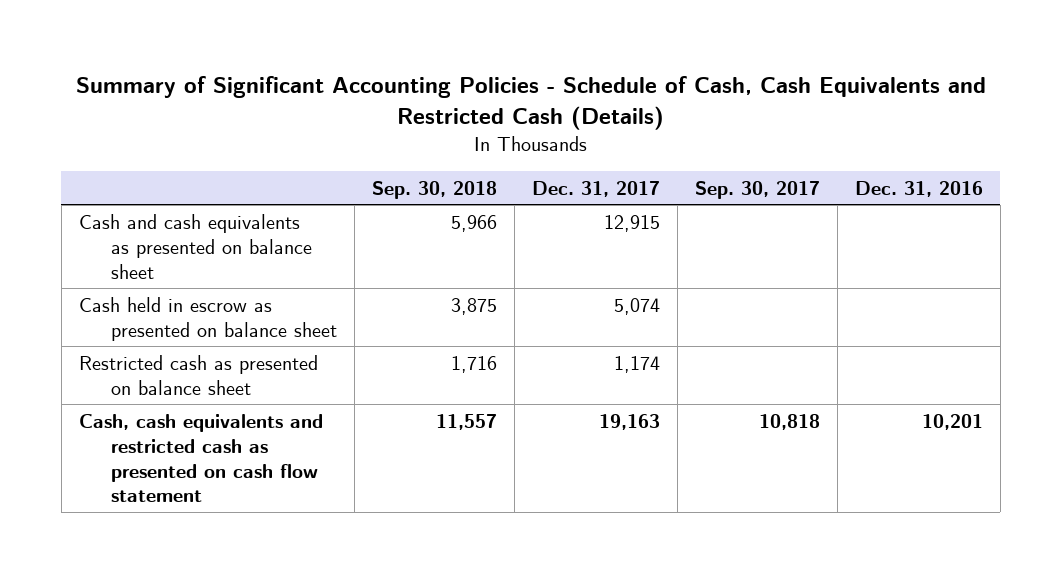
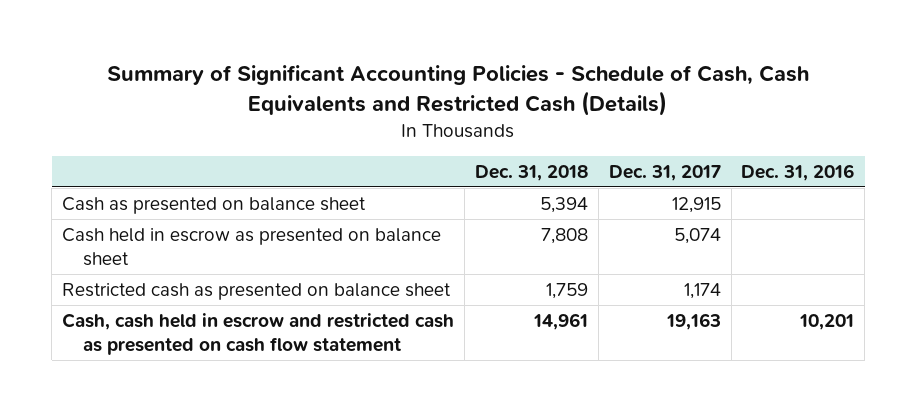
[371,180,497,199] Sep. 30, 2018 -> none
[694,180,820,199] Sep. 30, 2017 -> none
none -> [474,165,588,182] Dec. 31, 2018
[78,213,312,279] Cash and cash equivalents as presented on balance sheet -> [61,196,366,214] Cash as presented on balance sheet
[78,413,323,503] Cash, cash equivalents and restricted cash as presented on cash flow statement -> [61,312,454,355] Cash, cash held in escrow and restricted cash as presented on cash flow statement

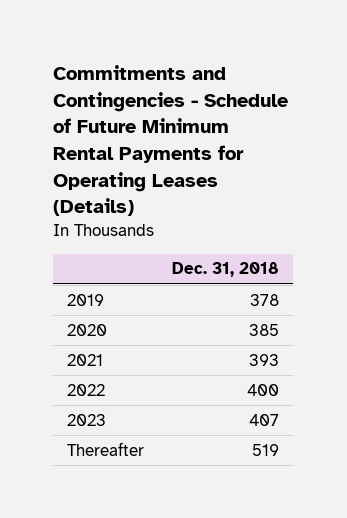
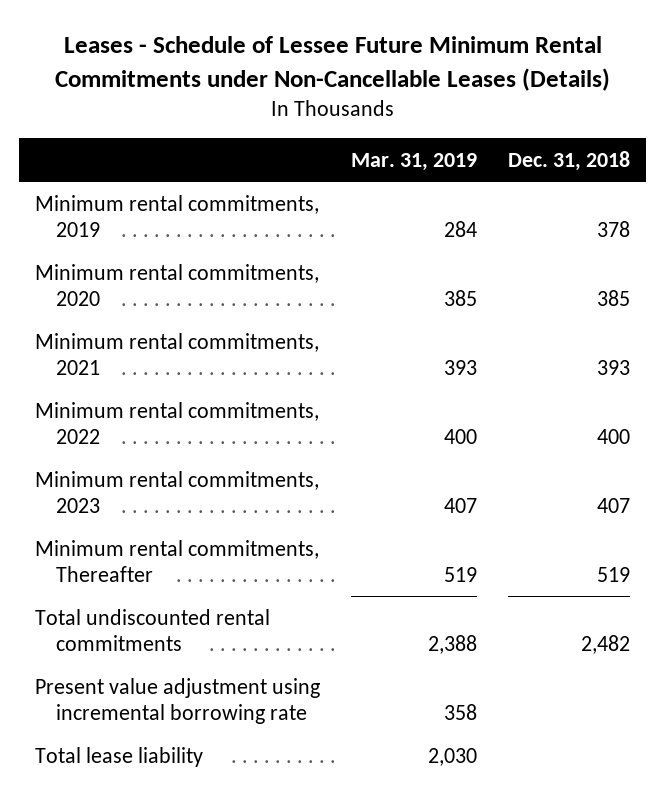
[53,65,289,217] Commitments and Contingencies - Schedule of Future Minimum Rental Payments for Operating Leases (Details) -> [54,36,610,91] Leases - Schedule of Lessee Future Minimum Rental Commitments under Non-Cancellable Leases (Details)
none -> [351,152,478,171] Mar. 31, 2019
[67,293,105,306] 2019 -> [34,194,319,237] Minimum rental commitments, 2019
[67,323,108,336] 2020 -> [34,263,319,306] Minimum rental commitments, 2020
[67,353,104,366] 2021 -> [34,332,319,375] Minimum rental commitments, 2021
[67,383,106,396] 2022 -> [34,401,319,444] Minimum rental commitments, 2022
[67,413,107,426] 2023 -> [34,470,319,513] Minimum rental commitments, 2023
[67,441,145,456] Thereafter -> [34,539,319,582] Minimum rental commitments, Thereafter
none -> [34,608,270,651] Total undiscounted rental commitments
none -> [34,677,320,724] Present value adjustment using incremental borrowing rate
none -> [34,746,203,767] Total lease liability

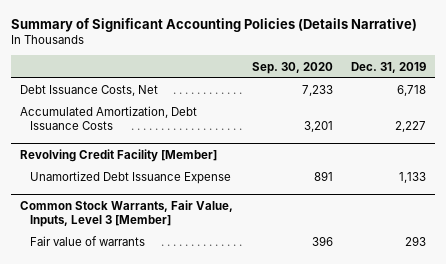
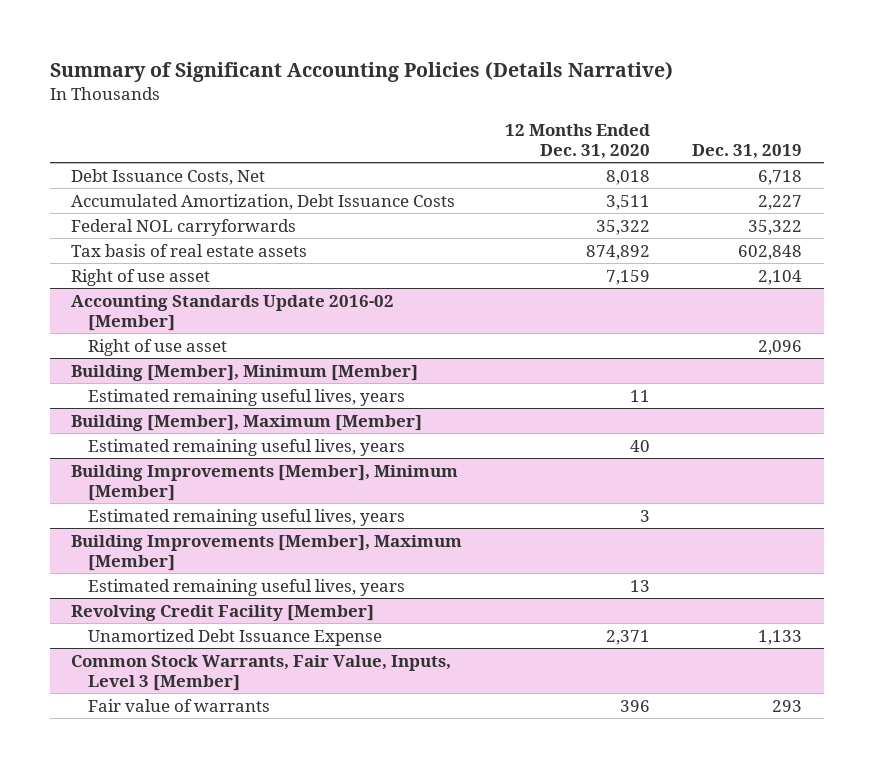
[251,61,333,74] Sep. 30, 2020 -> none
none -> [504,123,650,159] 12 Months Ended Dec. 31, 2020
none -> [71,218,297,236] Federal NOL carryforwards
none -> [71,243,308,257] Tax basis of real estate assets
none -> [71,268,211,286] Right of use asset
none -> [71,294,395,332] Accounting Standards Update 2016-02 [Member]
none -> [87,338,227,356] Right of use asset
none -> [71,364,419,381] Building [Member], Minimum [Member]
none -> [87,388,405,406] Estimated remaining useful lives, years
none -> [71,414,423,431] Building [Member], Maximum [Member]
none -> [87,438,405,456] Estimated remaining useful lives, years
none -> [71,464,459,502] Building Improvements [Member], Minimum [Member]
none -> [87,508,405,526] Estimated remaining useful lives, years
none -> [71,534,463,572] Building Improvements [Member], Maximum [Member]
none -> [87,578,405,596] Estimated remaining useful lives, years

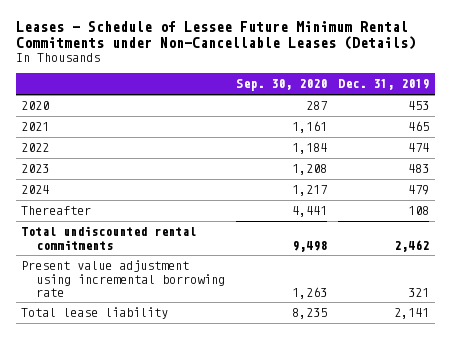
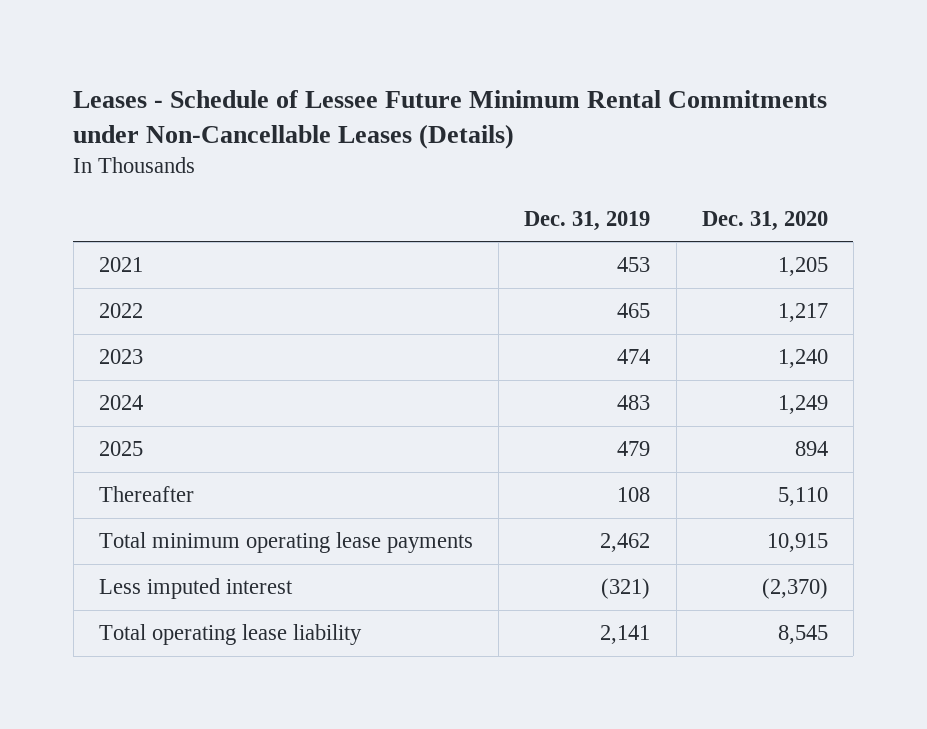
[236,79,328,92] Sep. 30, 2020 -> none
none -> [701,210,828,231] Dec. 31, 2020
[21,101,50,111] 2020 -> [99,257,144,273] 2021
[21,122,50,132] 2021 -> [99,303,144,319] 2022
[21,143,50,153] 2022 -> [99,349,144,365] 2023
[21,164,50,174] 2023 -> [99,395,144,411] 2024
[21,185,50,195] 2024 -> [99,441,144,457] 2025
[21,260,226,297] Present value adjustment using incremental borrowing rate -> none
[21,226,197,250] Total undiscounted rental commitments -> [99,532,474,554] Total minimum operating lease payments
none -> [99,578,294,600] Less imputed interest
[21,307,169,320] Total lease liability -> [99,624,363,646] Total operating lease liability

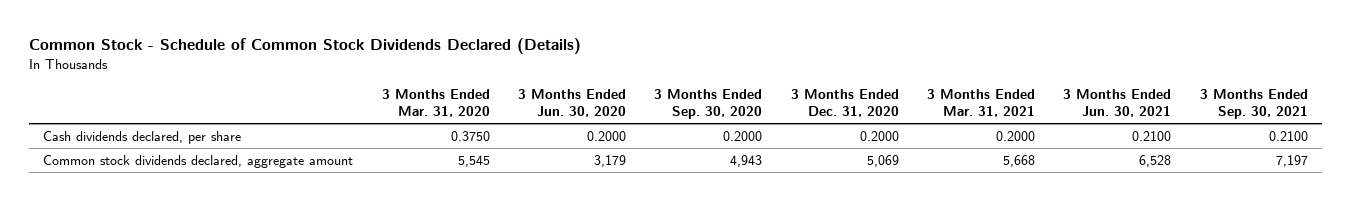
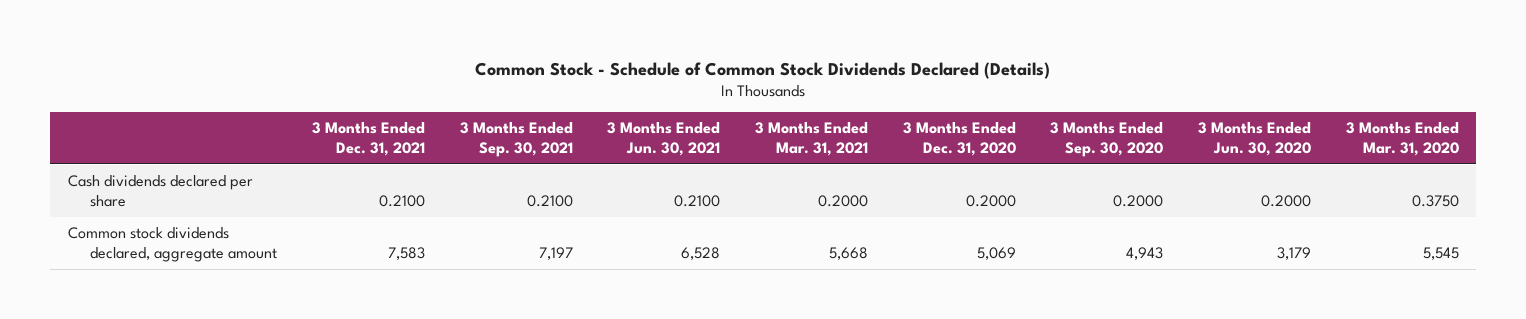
none -> [311,122,425,156] 3 Months Ended Dec. 31, 2021
[43,130,242,144] Cash dividends declared, per share -> [67,175,253,207] Cash dividends declared per share

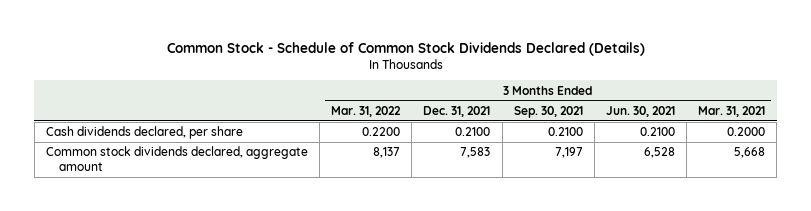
[902,122,1016,156] 3 Months Ended Dec. 31, 2020 -> none
[1050,122,1164,157] 3 Months Ended Sep. 30, 2020 -> none
[1198,122,1312,156] 3 Months Ended Jun. 30, 2020 -> none
[1345,122,1459,156] 3 Months Ended Mar. 31, 2020 -> none
none -> [331,105,402,117] Mar. 31, 2022
[67,175,253,207] Cash dividends declared per share -> [45,126,243,140] Cash dividends declared, per share

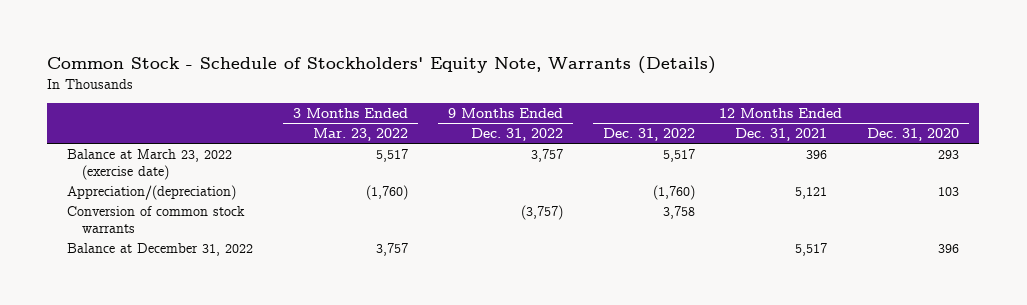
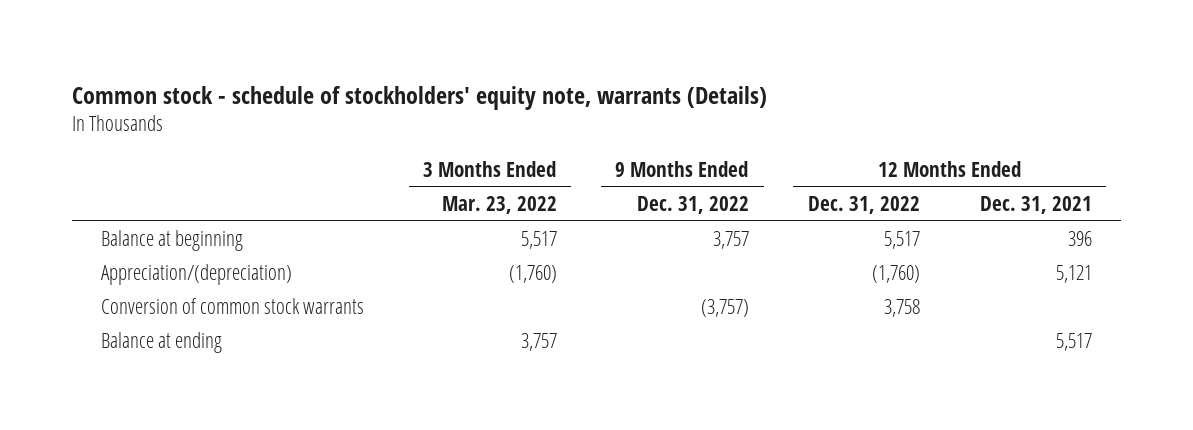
[47,56,717,75] Common Stock - Schedule of Stockholders' Equity Note, Warrants (Details) -> [71,85,767,110] Common stock - schedule of stockholders' equity note, warrants (Details)
[867,128,960,142] Dec. 31, 2020 -> none
[67,149,233,180] Balance at March 23, 2022 (exercise date) -> [101,230,244,252] Balance at beginning
[67,243,254,257] Balance at December 31, 2022 -> [101,332,223,354] Balance at ending

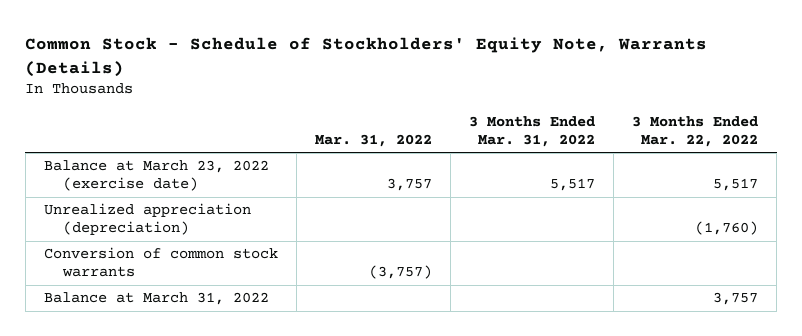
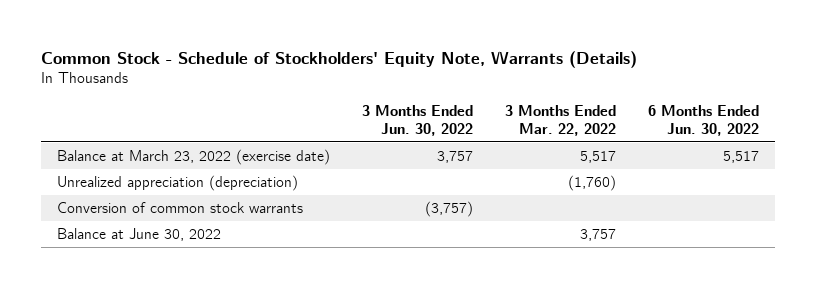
[314,133,432,147] Mar. 31, 2022 -> none
[468,116,595,147] 3 Months Ended Mar. 31, 2022 -> none
none -> [362,104,474,137] 3 Months Ended Jun. 30, 2022
none -> [648,104,760,137] 6 Months Ended Jun. 30, 2022
[43,292,269,306] Balance at March 31, 2022 -> [57,227,222,241] Balance at June 30, 2022

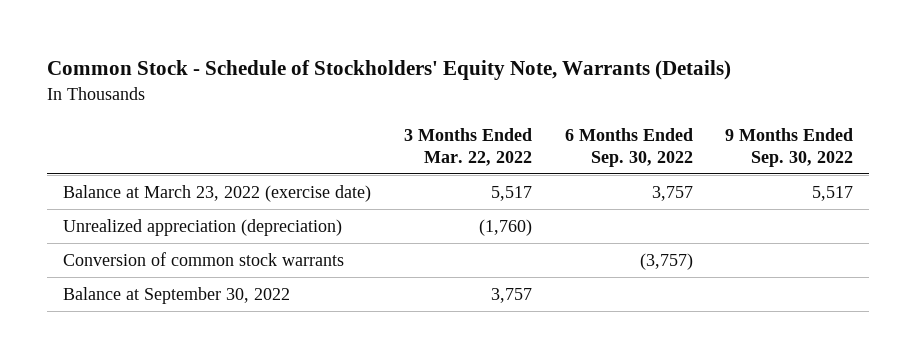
[362,104,474,137] 3 Months Ended Jun. 30, 2022 -> none
[648,104,760,137] 6 Months Ended Jun. 30, 2022 -> none
none -> [564,127,693,167] 6 Months Ended Sep. 30, 2022
none -> [725,127,854,167] 9 Months Ended Sep. 30, 2022
[57,227,222,241] Balance at June 30, 2022 -> [63,286,291,304] Balance at September 30, 2022

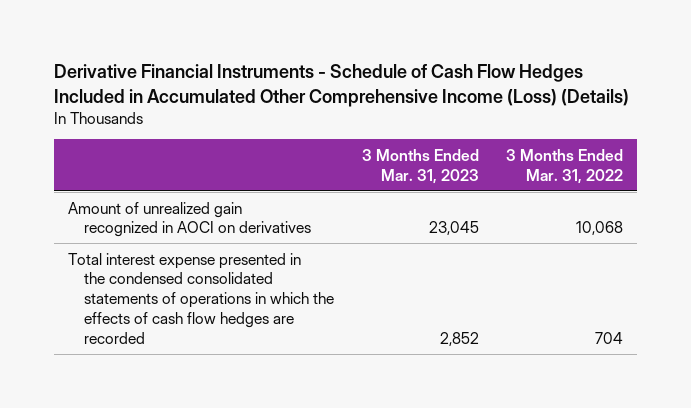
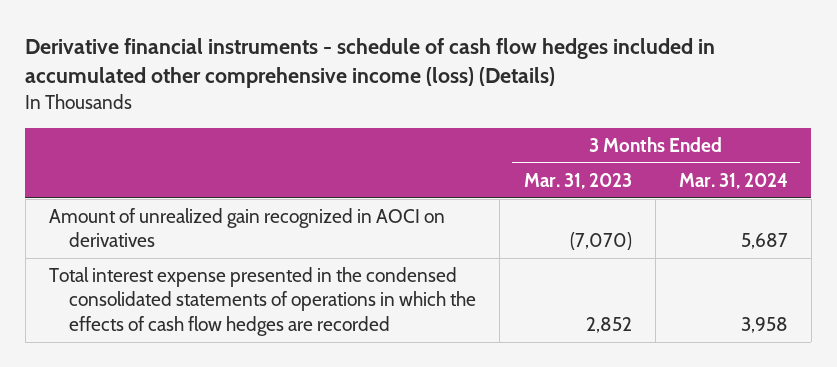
[53,64,629,107] Derivative Financial Instruments - Schedule of Cash Flow Hedges Included in Accumulated Other Comprehensive Income (Loss) (Details) -> [25,38,716,89] Derivative financial instruments - schedule of cash flow hedges included in accumulated other comprehensive income (loss) (Details)
[506,148,624,184] 3 Months Ended Mar. 31, 2022 -> none
none -> [678,172,788,189] Mar. 31, 2024
[428,221,479,236] 23,045 -> [569,232,632,251] (7,070)

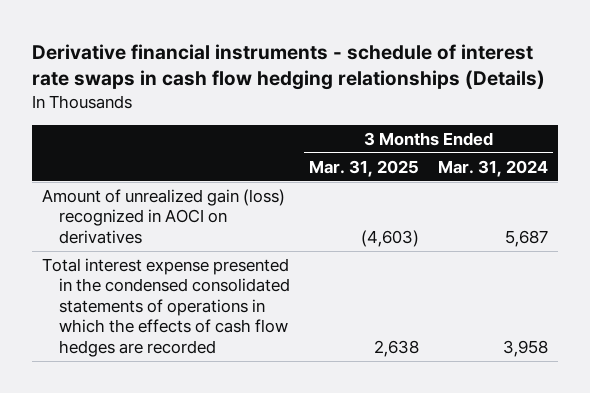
[25,38,716,89] Derivative financial instruments - schedule of cash flow hedges included in accumulated other comprehensive income (loss) (Details) -> [32,43,546,90] Derivative financial instruments - schedule of interest rate swaps in cash flow hedging relationships (Details)
[523,172,632,189] Mar. 31, 2023 -> none
none -> [309,159,420,177] Mar. 31, 2025
[48,208,445,248] Amount of unrealized gain recognized in AOCI on derivatives -> [41,189,285,244] Amount of unrealized gain (loss) recognized in AOCI on derivatives

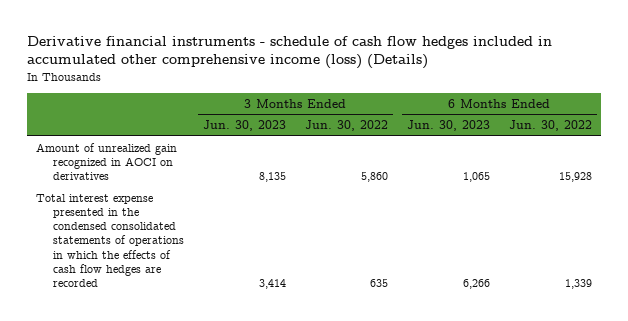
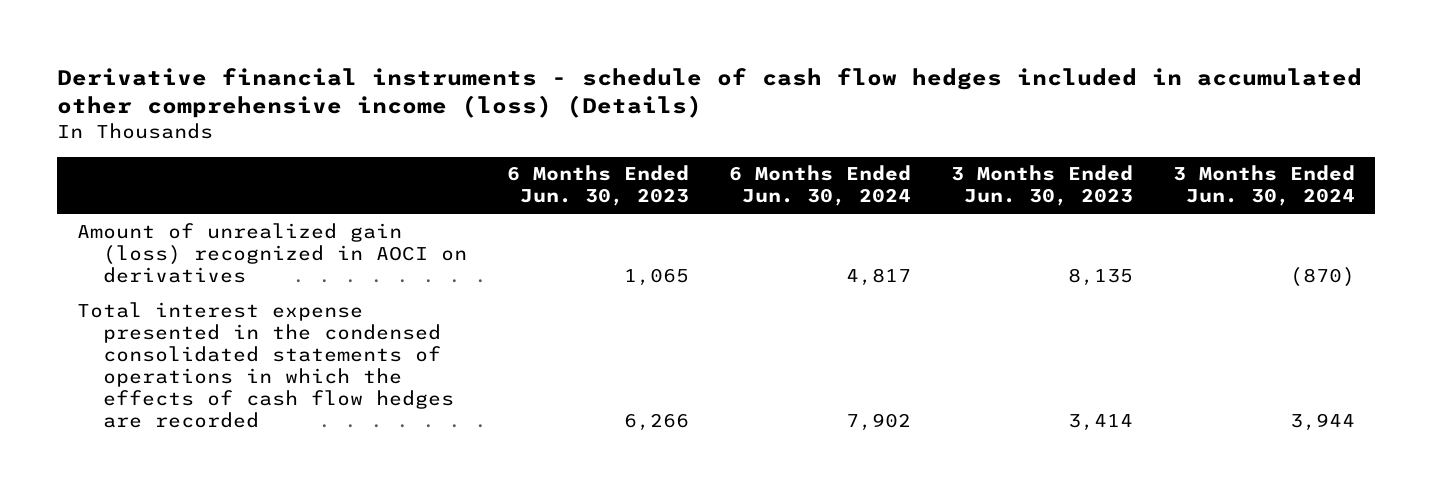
[304,120,388,132] Jun. 30, 2022 -> none
[508,120,592,132] Jun. 30, 2022 -> none
none -> [728,165,911,207] 6 Months Ended Jun. 30, 2024
none -> [1172,165,1355,207] 3 Months Ended Jun. 30, 2024
[36,142,178,181] Amount of unrealized gain recognized in AOCI on derivatives -> [76,222,467,283] Amount of unrealized gain (loss) recognized in AOCI on derivatives

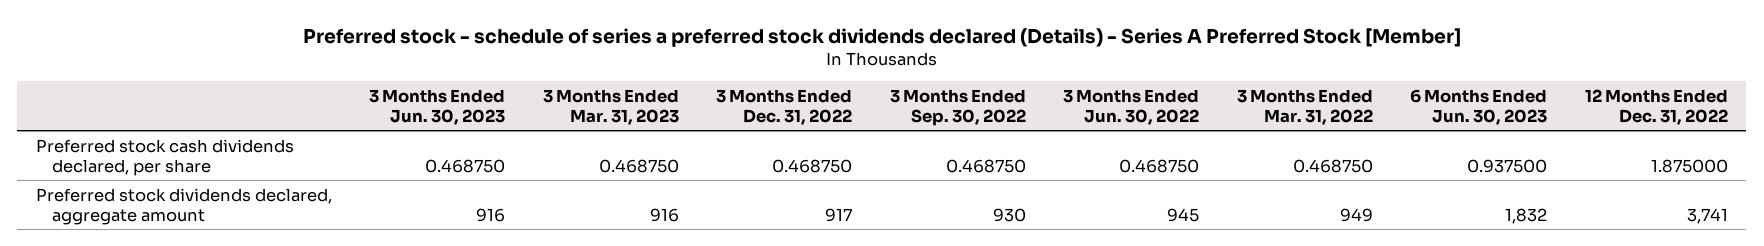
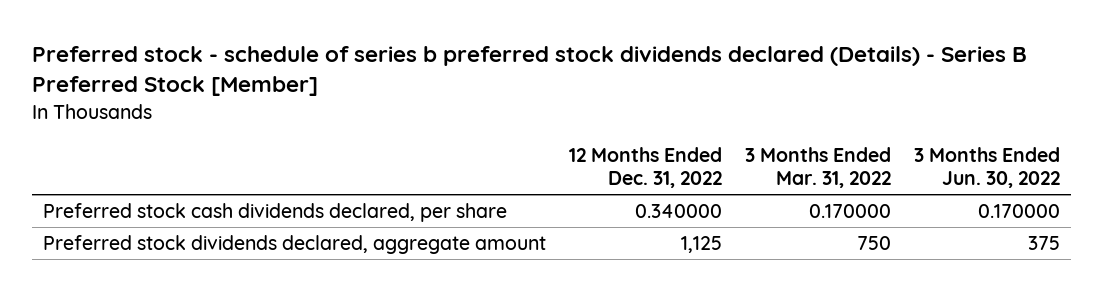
[302,27,1461,47] Preferred stock - schedule of series a preferred stock dividends declared (Details) - Series A Preferred Stock [Member] -> [31,46,1027,97] Preferred stock - schedule of series b preferred stock dividends declared (Details) - Series B Preferred Stock [Member]
[369,88,506,125] 3 Months Ended Jun. 30, 2023 -> none
[542,88,679,125] 3 Months Ended Mar. 31, 2023 -> none
[716,88,853,125] 3 Months Ended Dec. 31, 2022 -> none
[889,88,1026,126] 3 Months Ended Sep. 30, 2022 -> none
[1410,88,1548,125] 6 Months Ended Jun. 30, 2023 -> none
[1119,158,1200,173] 0.468750 -> [977,204,1060,219] 0.170000
[1292,158,1373,173] 0.468750 -> [808,204,891,219] 0.170000
[1650,158,1728,173] 1.875000 -> [634,204,722,219] 0.340000
[1167,207,1200,222] 945 -> [1027,236,1060,251] 375
[1339,207,1373,222] 949 -> [856,236,891,251] 750
[1686,207,1728,224] 3,741 -> [680,236,722,254] 1,125

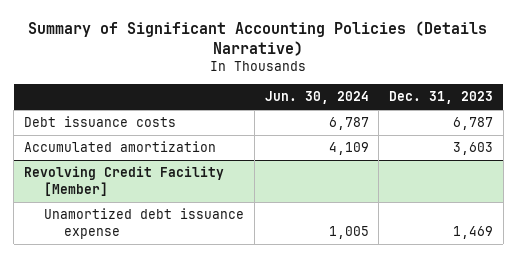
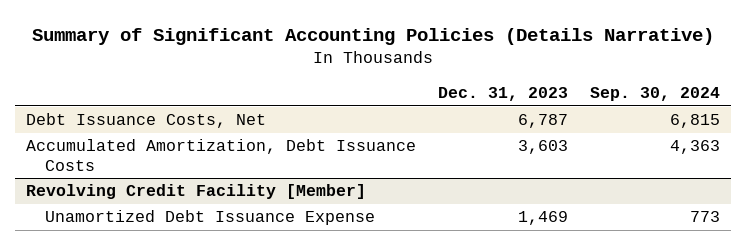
[264,91,369,105] Jun. 30, 2024 -> none
none -> [590,87,721,102] Sep. 30, 2024
[24,116,177,128] Debt issuance costs -> [26,113,267,129] Debt Issuance Costs, Net
[24,141,217,153] Accumulated amortization -> [26,139,417,171] Accumulated Amortization, Debt Issuance Costs
[44,208,245,239] Unamortized debt issuance expense -> [44,210,375,226] Unamortized Debt Issuance Expense

